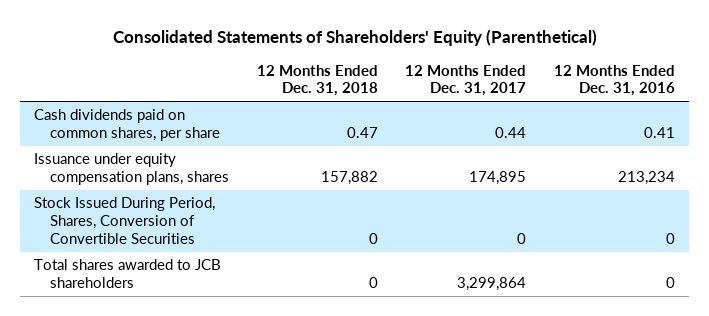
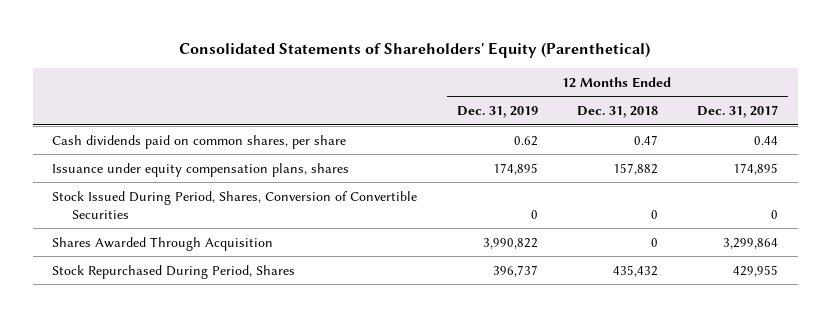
[554,64,676,97] 12 Months Ended Dec. 31, 2016 -> none
none -> [456,106,538,119] Dec. 31, 2019
[34,259,222,288] Total shares awarded to JCB shareholders -> [52,236,274,251] Shares Awarded Through Acquisition
none -> [52,264,296,279] Stock Repurchased During Period, Shares

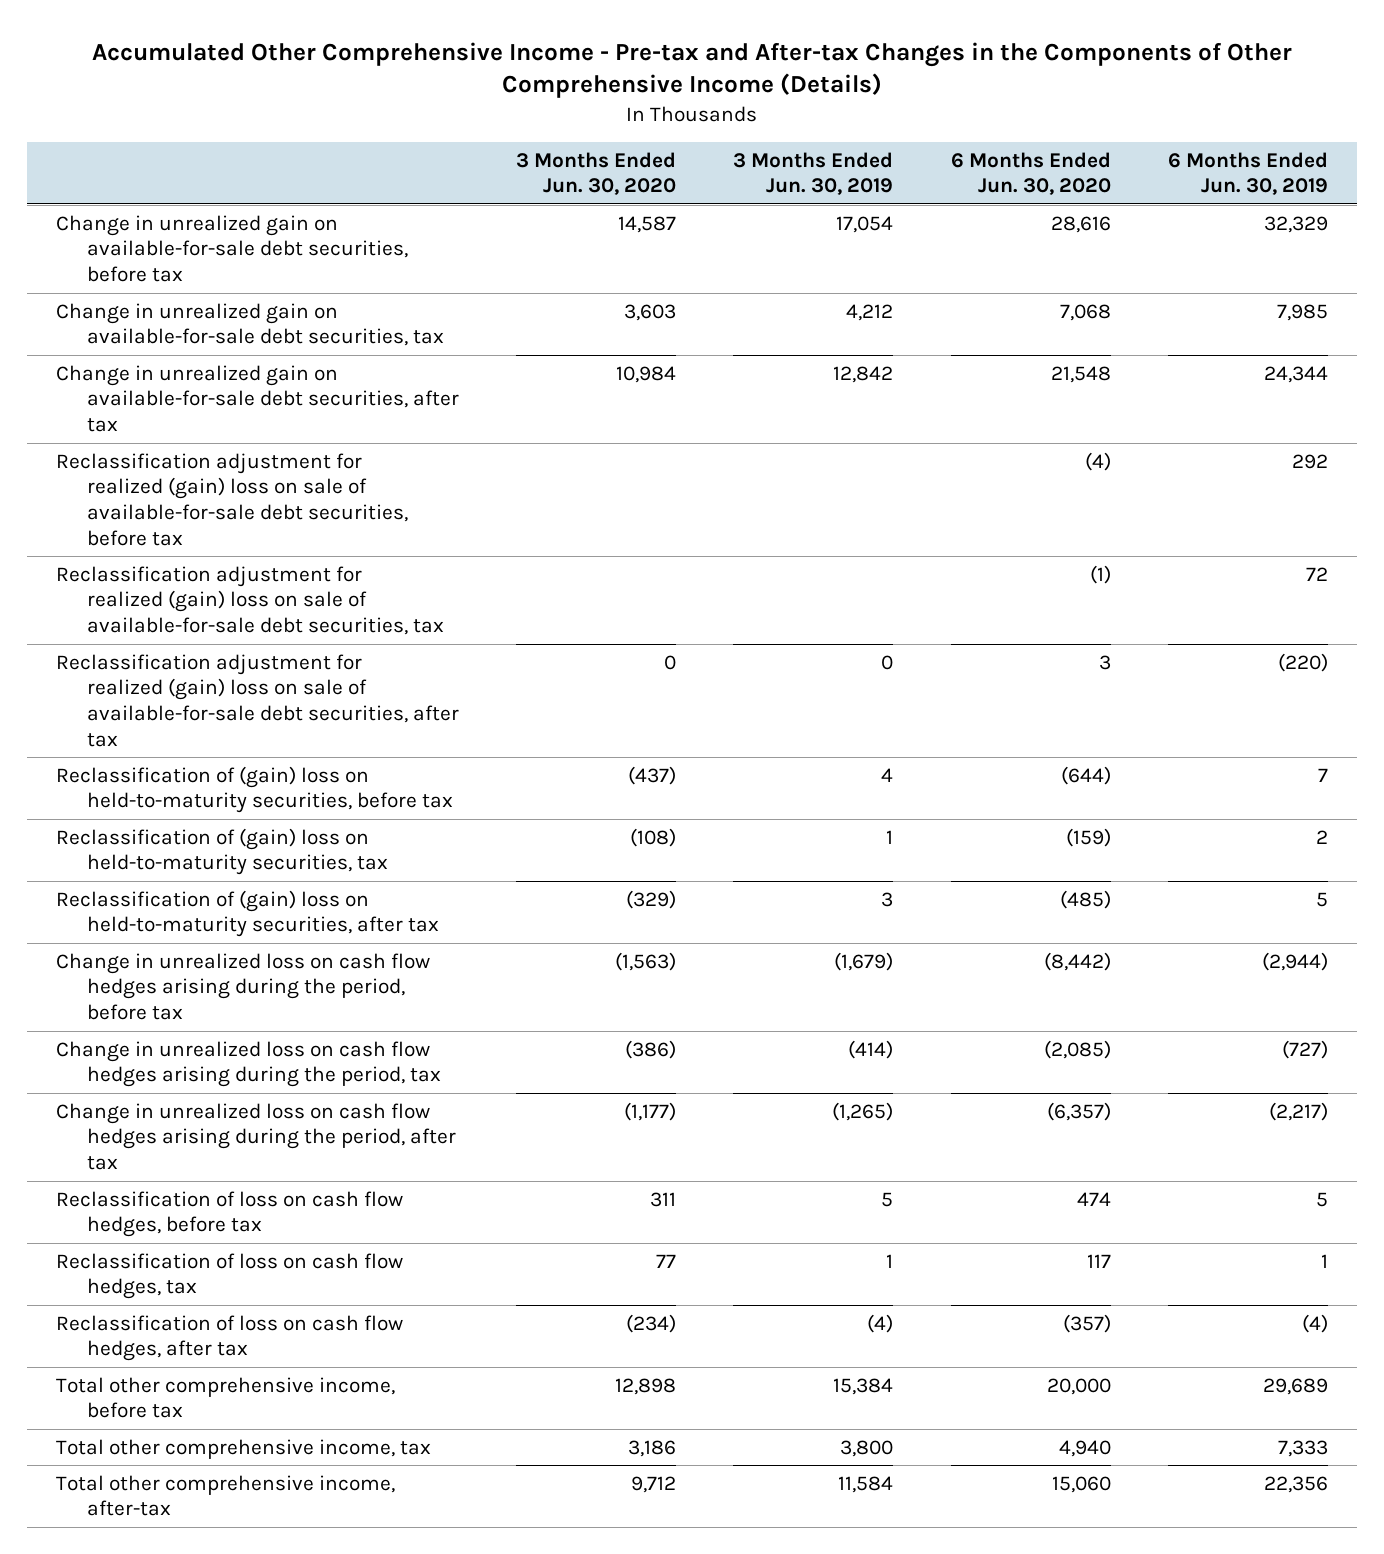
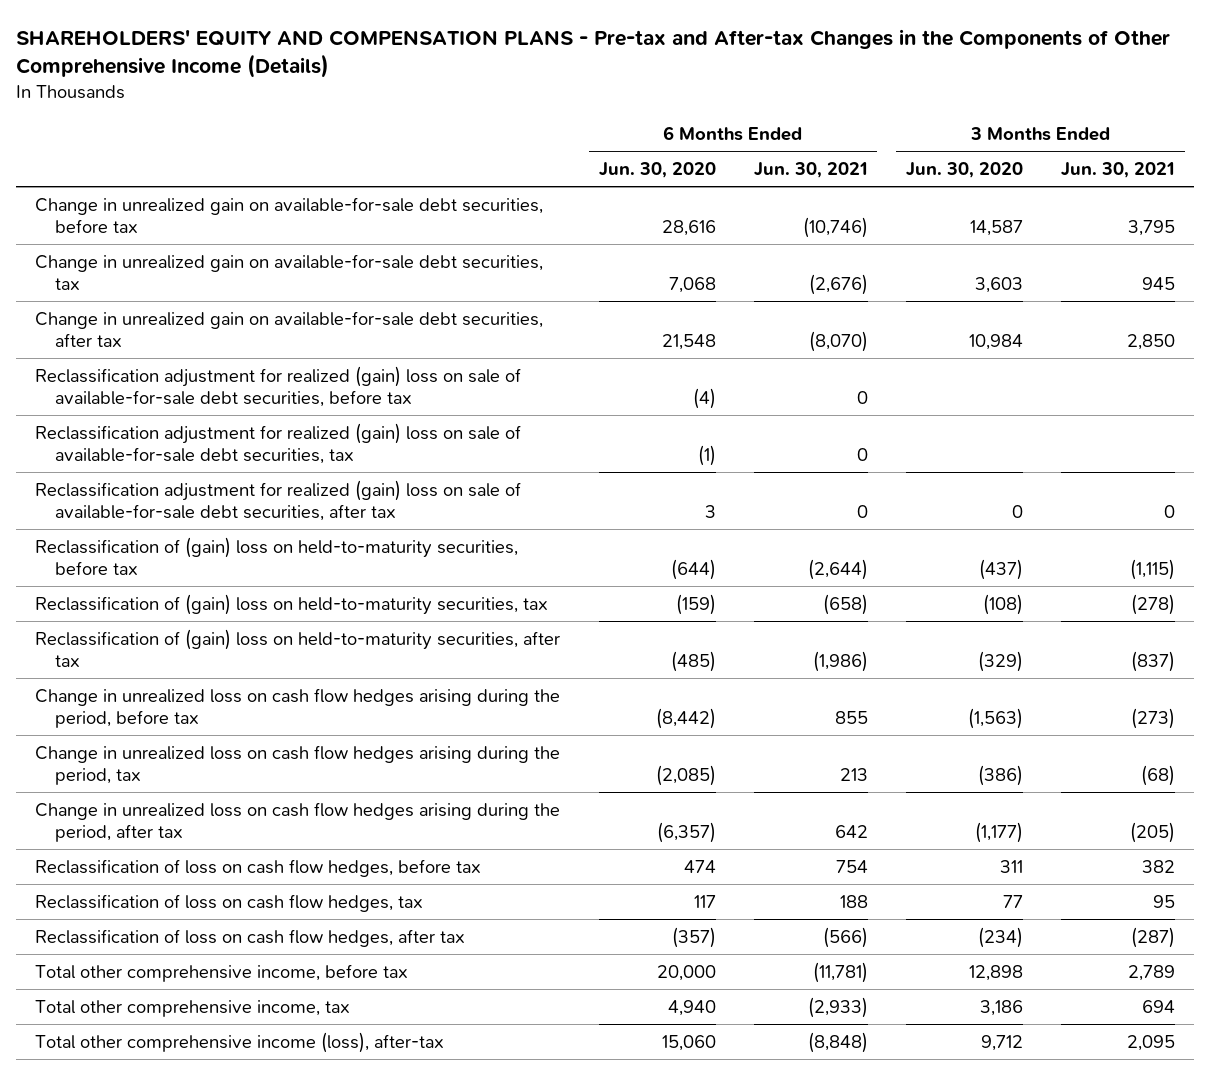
[91,41,1292,99] Accumulated Other Comprehensive Income - Pre-tax and After-tax Changes in the Components of Other Comprehensive Income (Details) -> [16,28,1171,79] SHAREHOLDERS' EQUITY AND COMPENSATION PLANS - Pre-tax and After-tax Changes in the Components of Other Comprehensive Income (Details)
[733,151,894,196] 3 Months Ended Jun. 30, 2019 -> none
[1167,151,1328,196] 6 Months Ended Jun. 30, 2019 -> none
none -> [753,162,868,179] Jun. 30, 2021
none -> [1061,162,1176,179] Jun. 30, 2021
[55,1474,395,1517] Total other comprehensive income, after-tax -> [35,1031,445,1053] Total other comprehensive income (loss), after-tax

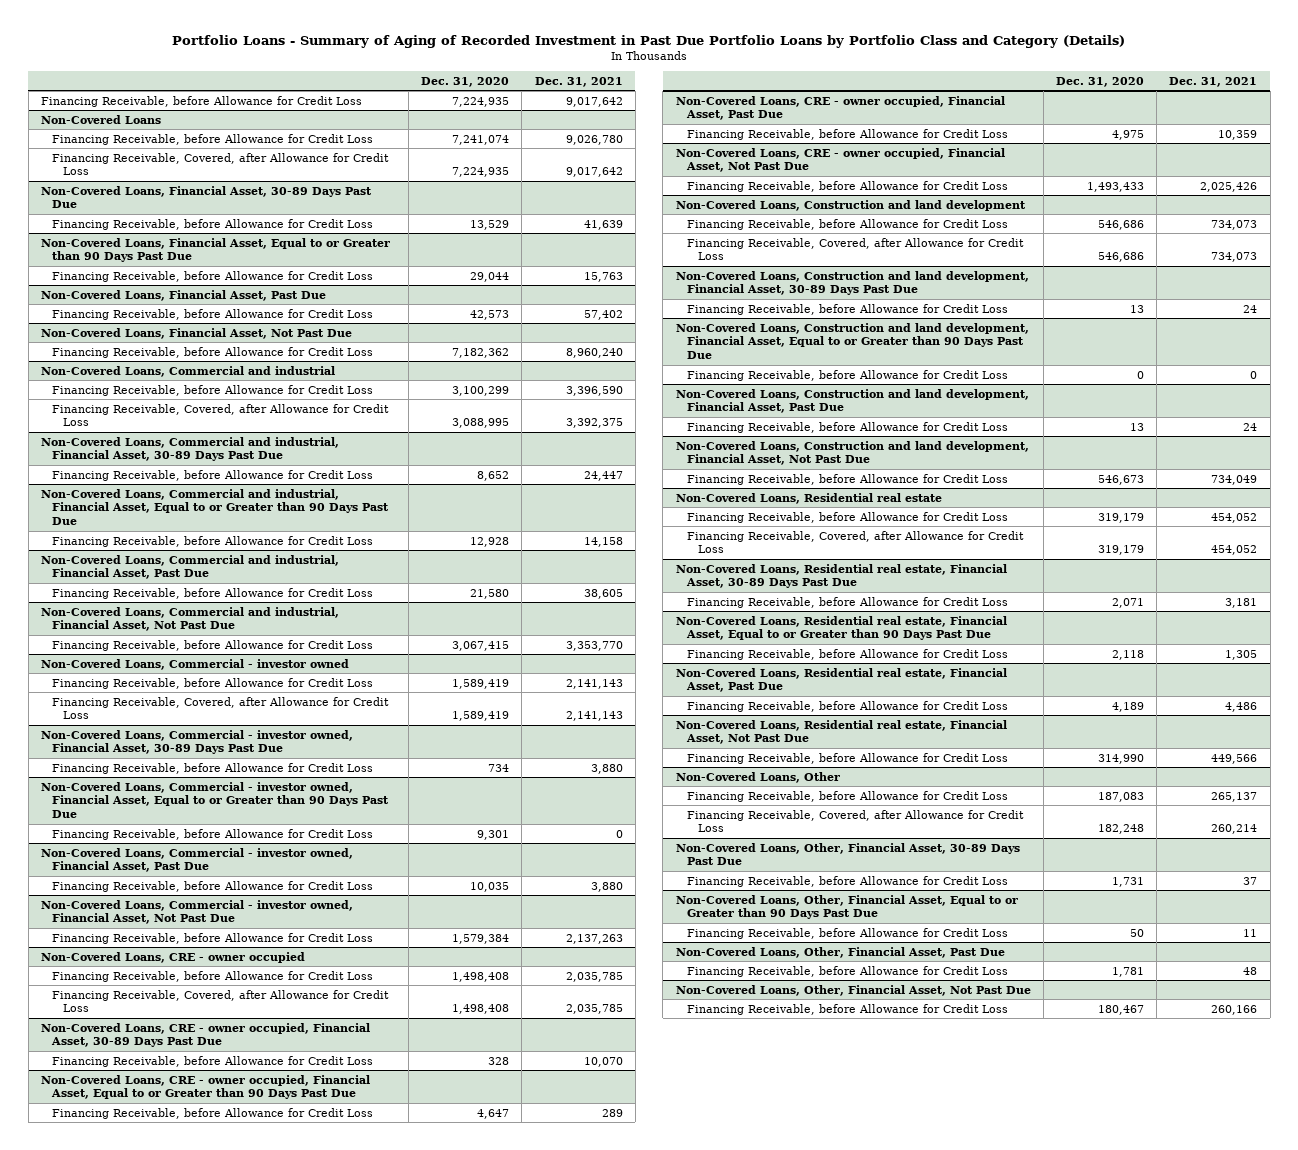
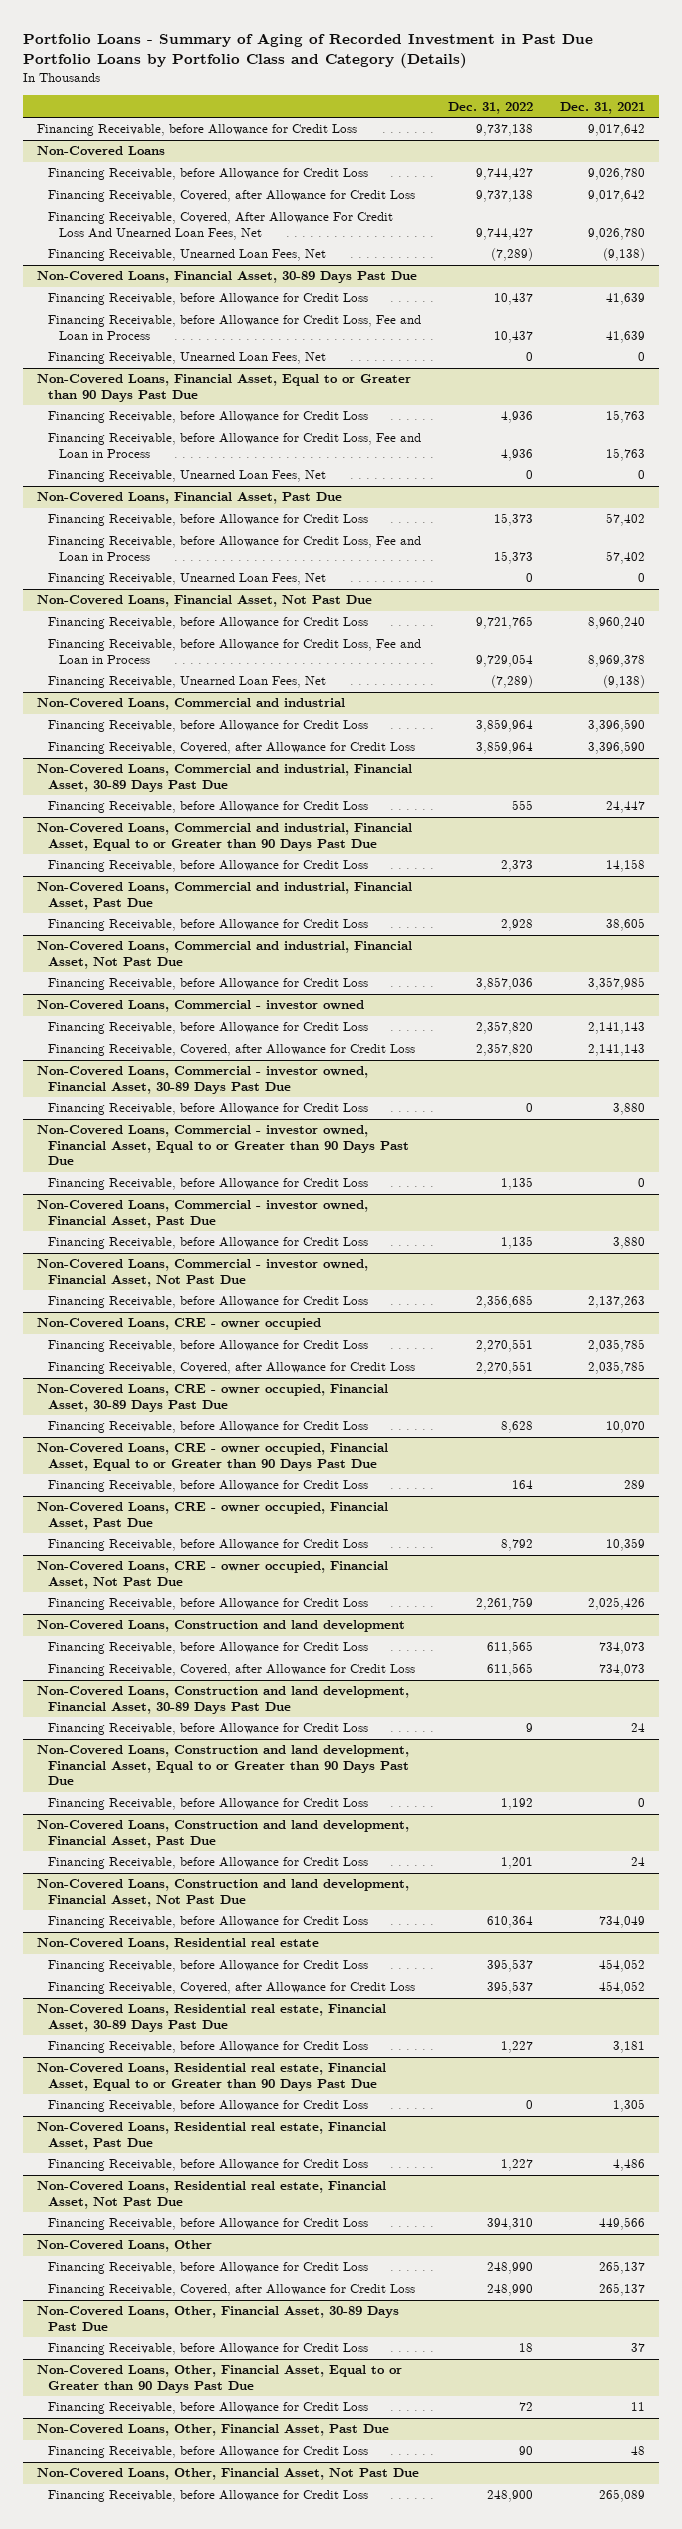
[421,76,510,87] Dec. 31, 2020 -> none
none -> [448,101,534,114] Dec. 31, 2022
none -> [47,212,393,240] Financing Receivable, Covered, After Allowance For Credit Loss And Unearned Loan Fees, Net
none -> [47,249,326,262] Financing Receivable, Unearned Loan Fees, Net
none -> [47,315,421,340] Financing Receivable, before Allowance for Credit Loss, Fee and Loan in Process
none -> [47,352,326,365] Financing Receivable, Unearned Loan Fees, Net
none -> [47,433,421,458] Financing Receivable, before Allowance for Credit Loss, Fee and Loan in Process
none -> [47,470,326,483] Financing Receivable, Unearned Loan Fees, Net
none -> [47,536,421,561] Financing Receivable, before Allowance for Credit Loss, Fee and Loan in Process
none -> [47,573,326,586] Financing Receivable, Unearned Loan Fees, Net
none -> [47,639,421,664] Financing Receivable, before Allowance for Credit Loss, Fee and Loan in Process
none -> [47,676,326,689] Financing Receivable, Unearned Loan Fees, Net
[565,418,623,429] 3,392,375 -> [588,741,646,755] 3,396,590
[565,640,623,651] 3,353,770 -> [588,977,646,991] 3,357,985
[1211,824,1258,835] 260,214 -> [599,2283,646,2297] 265,137
[1211,1004,1258,1015] 260,166 -> [599,2489,646,2503] 265,089

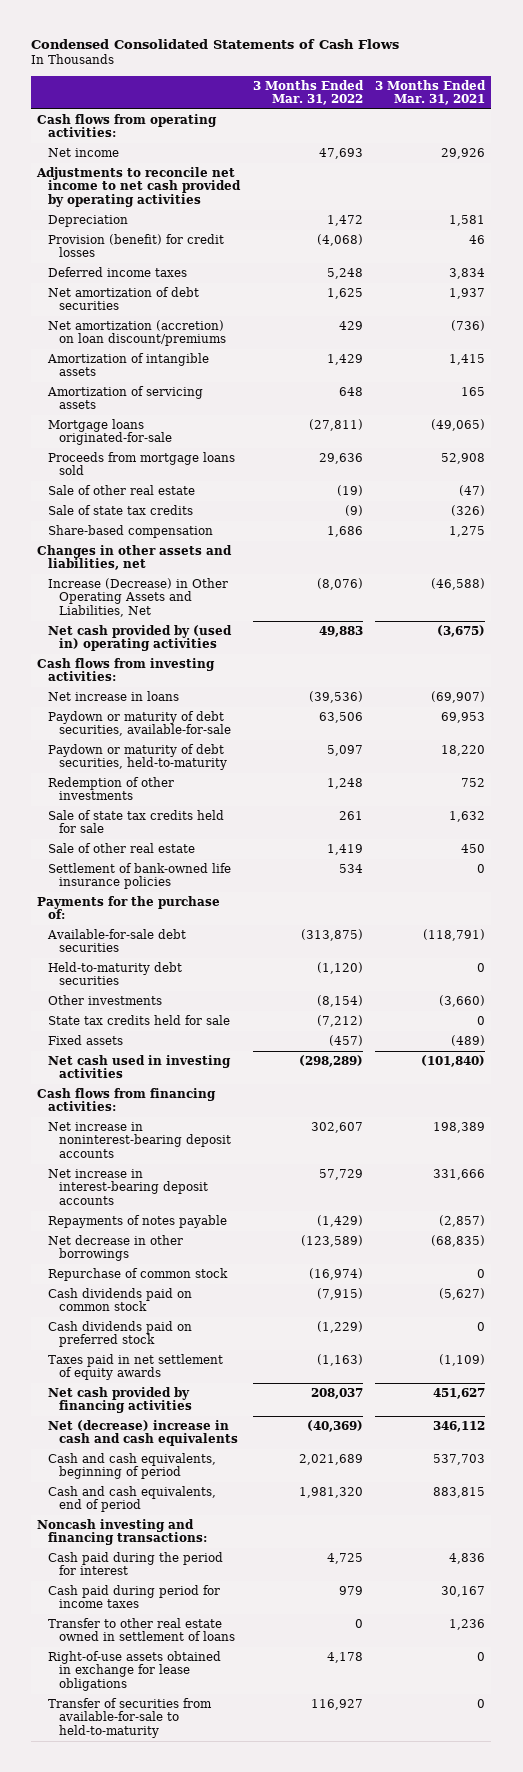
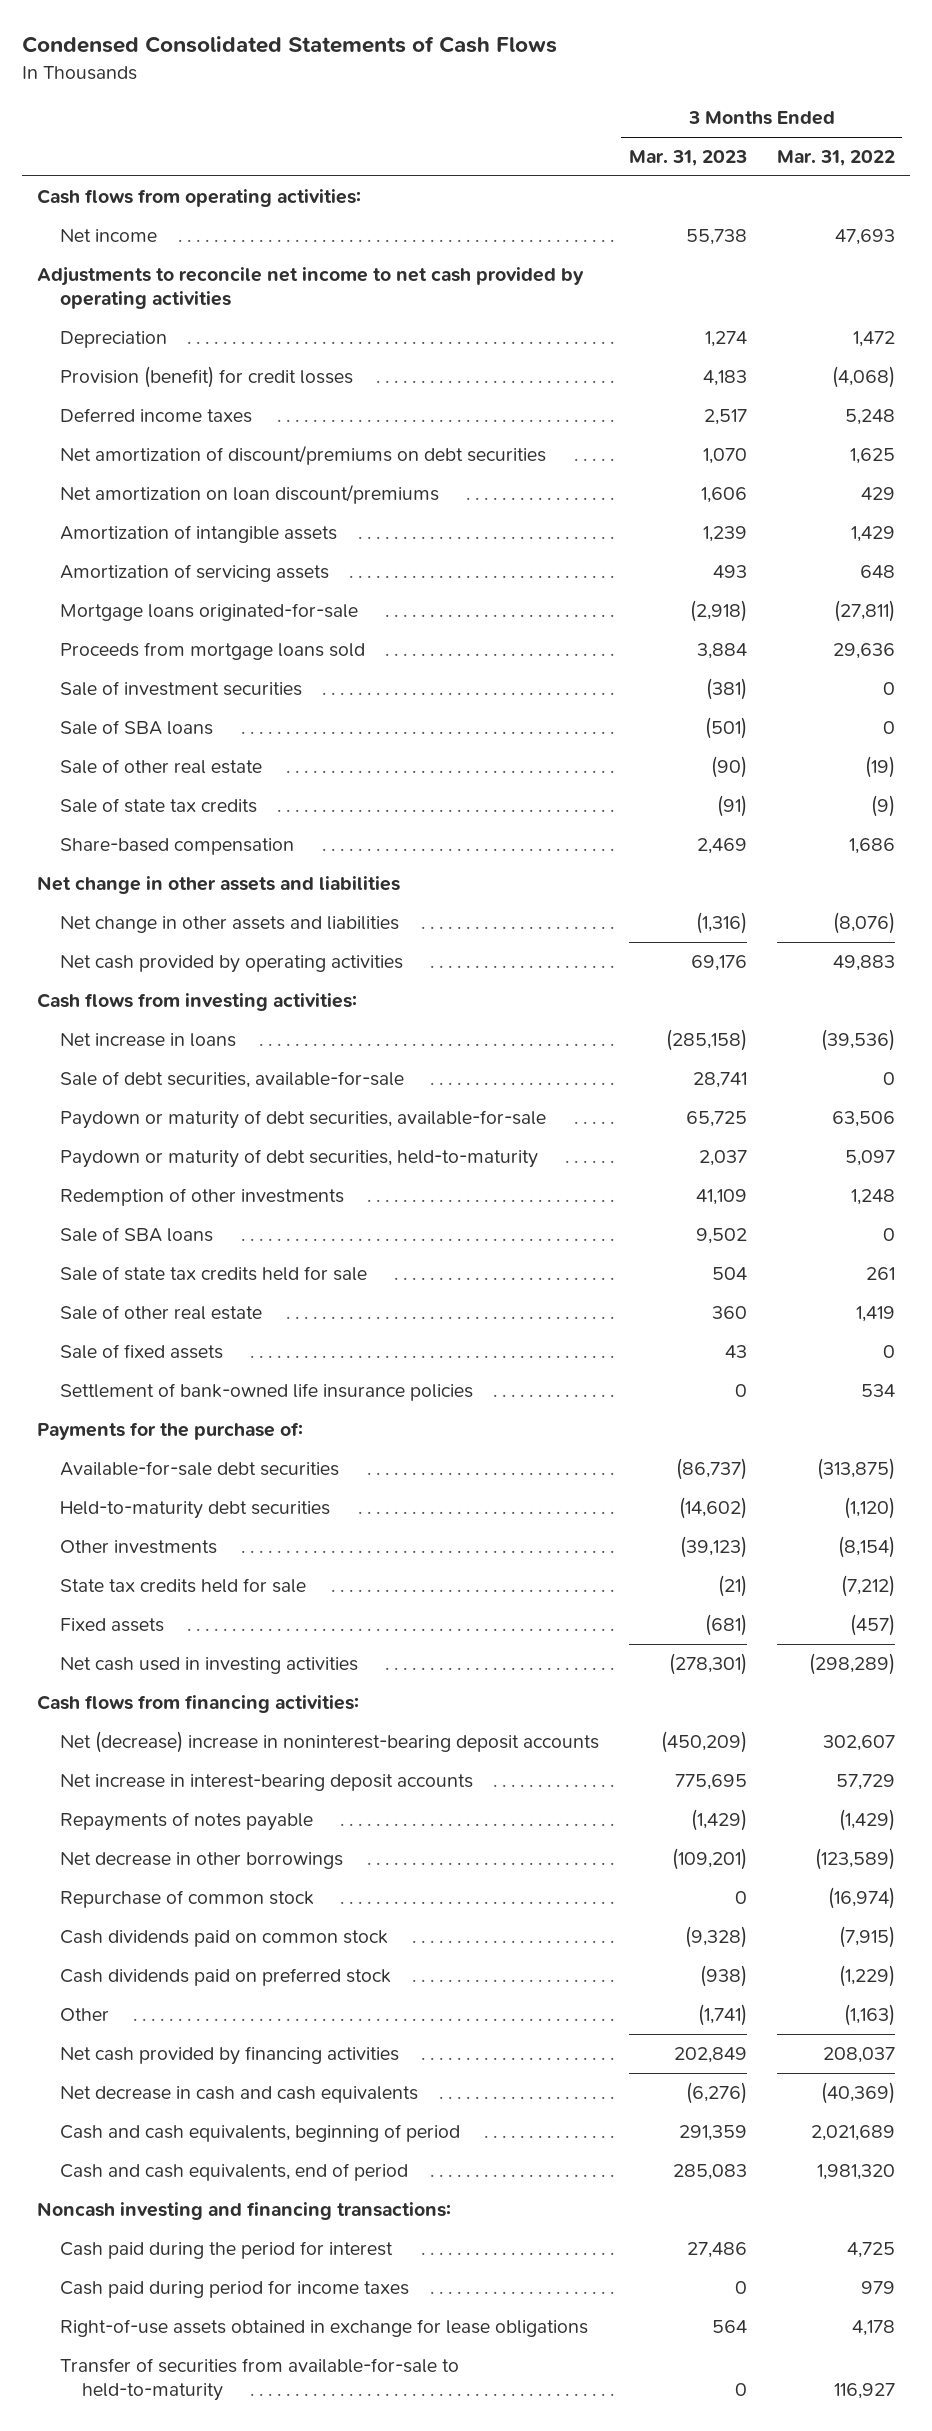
[375,79,487,105] 3 Months Ended Mar. 31, 2021 -> none
none -> [628,150,747,167] Mar. 31, 2023
[48,287,200,311] Net amortization of debt securities -> [59,444,546,465] Net amortization of discount/premiums on debt securities
[48,320,226,347] Net amortization (accretion) on loan discount/premiums -> [59,483,439,504] Net amortization on loan discount/premiums
none -> [59,680,302,696] Sale of investment securities
none -> [59,719,213,735] Sale of SBA loans
[37,545,233,571] Changes in other assets and liabilities, net -> [36,875,400,894] Net change in other assets and liabilities
[48,578,229,617] Increase (Decrease) in Other Operating Assets and Liabilities, Net -> [59,915,399,933] Net change in other assets and liabilities
[48,625,233,652] Net cash provided by (used in) operating activities -> [59,954,403,973] Net cash provided by operating activities
none -> [59,1070,404,1088] Sale of debt securities, available-for-sale
none -> [59,1226,213,1242] Sale of SBA loans
none -> [59,1343,223,1359] Sale of fixed assets
[48,1122,231,1158] Net increase in noninterest-bearing deposit accounts -> [59,1730,599,1753] Net (decrease) increase in noninterest-bearing deposit accounts
[48,1354,224,1381] Taxes paid in net settlement of equity awards -> [59,2007,109,2021] Other
[48,1420,238,1447] Net (decrease) increase in cash and cash equivalents -> [59,2085,418,2103] Net decrease in cash and cash equivalents
[48,1618,235,1642] Transfer to other real estate owned in settlement of loans -> none

